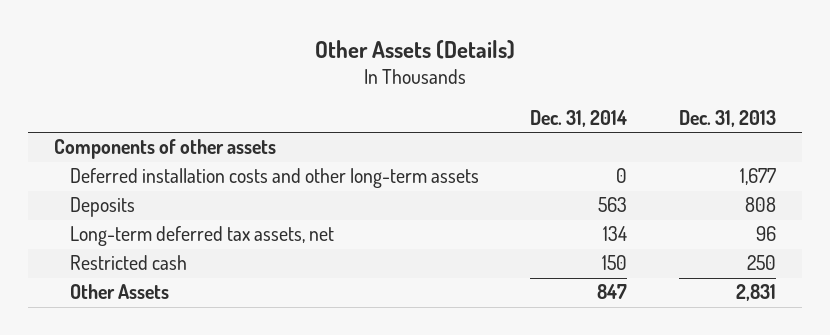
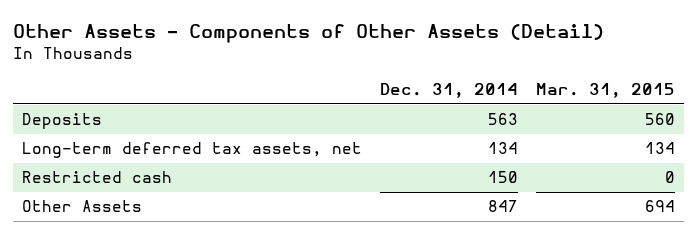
[314,39,515,59] Other Assets (Details) -> [13,23,605,43] Other Assets - Components of Other Assets (Detail)
[679,109,777,127] Dec. 31, 2013 -> none
none -> [536,83,676,99] Mar. 31, 2015
[53,139,276,160] Components of other assets -> none
[69,168,479,189] Deferred installation costs and other long-term assets -> none

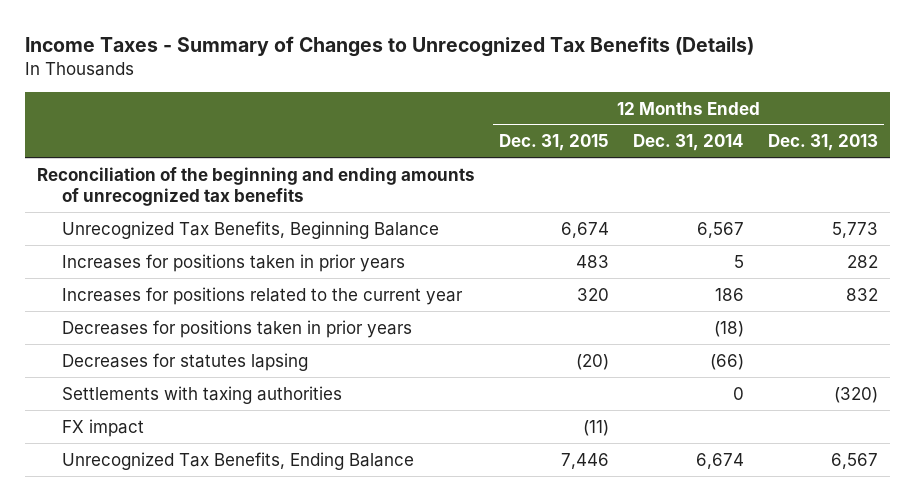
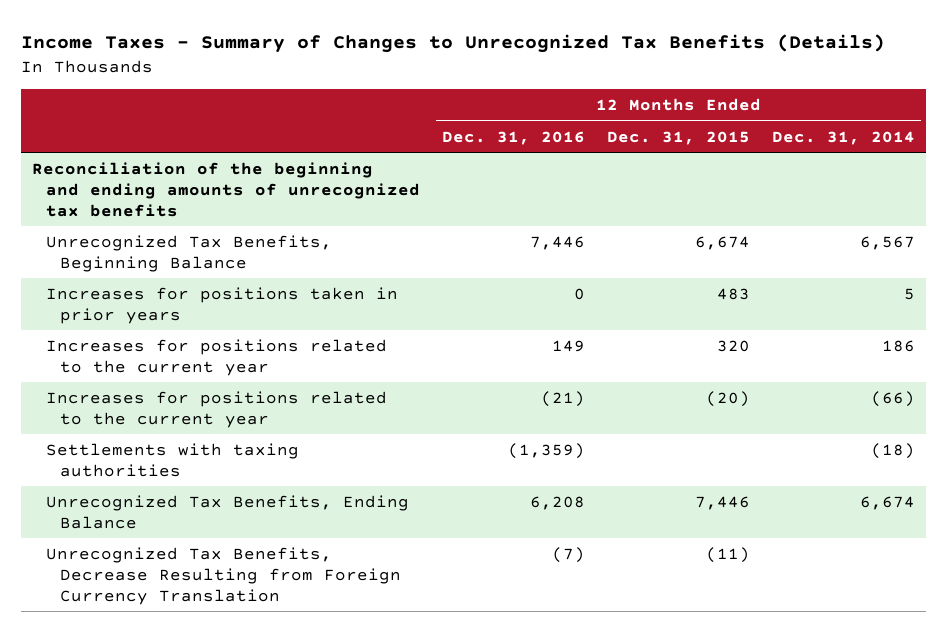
[768,134,879,152] Dec. 31, 2013 -> none
none -> [441,130,585,145] Dec. 31, 2016
[61,319,412,338] Decreases for positions taken in prior years -> none
[61,418,144,437] FX impact -> none
[61,352,308,371] Decreases for statutes lapsing -> [45,390,387,428] Increases for positions related to the current year
[733,386,745,400] 0 -> [871,442,916,459] (18)
none -> [45,546,401,605] Unrecognized Tax Benefits, Decrease Resulting from Foreign Currency Translation

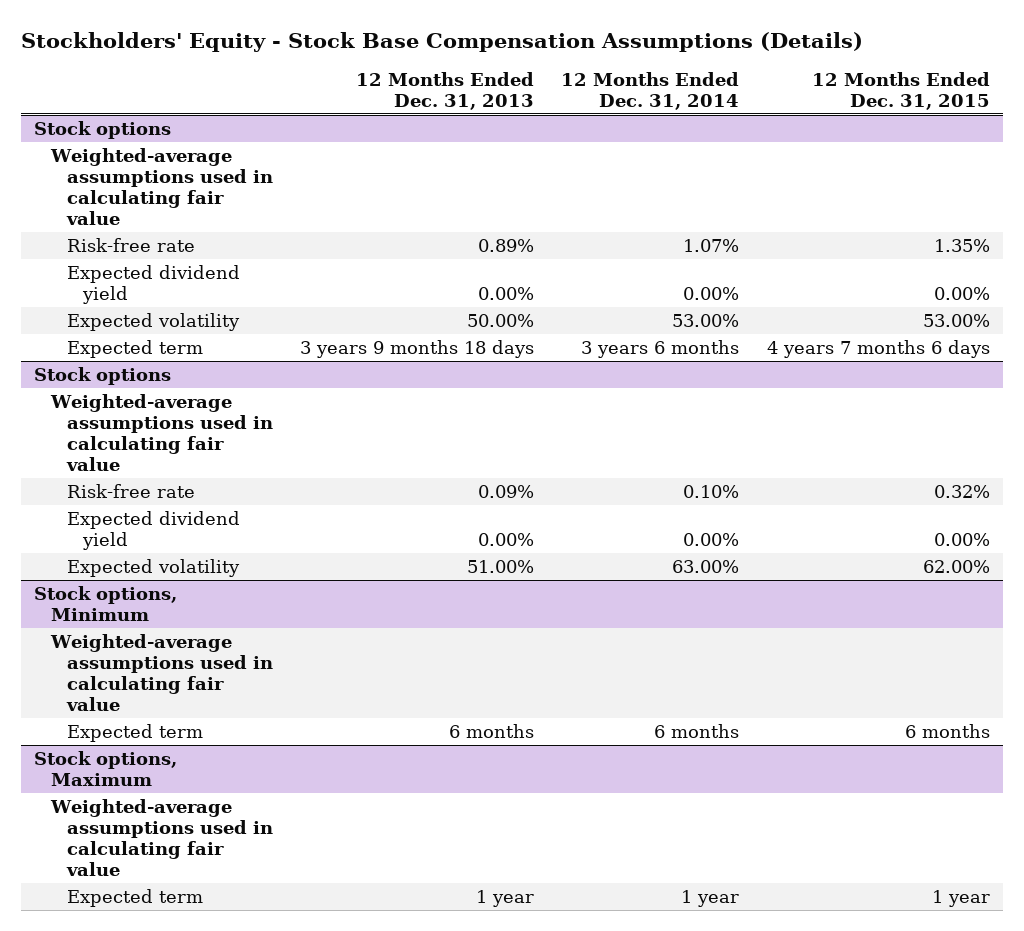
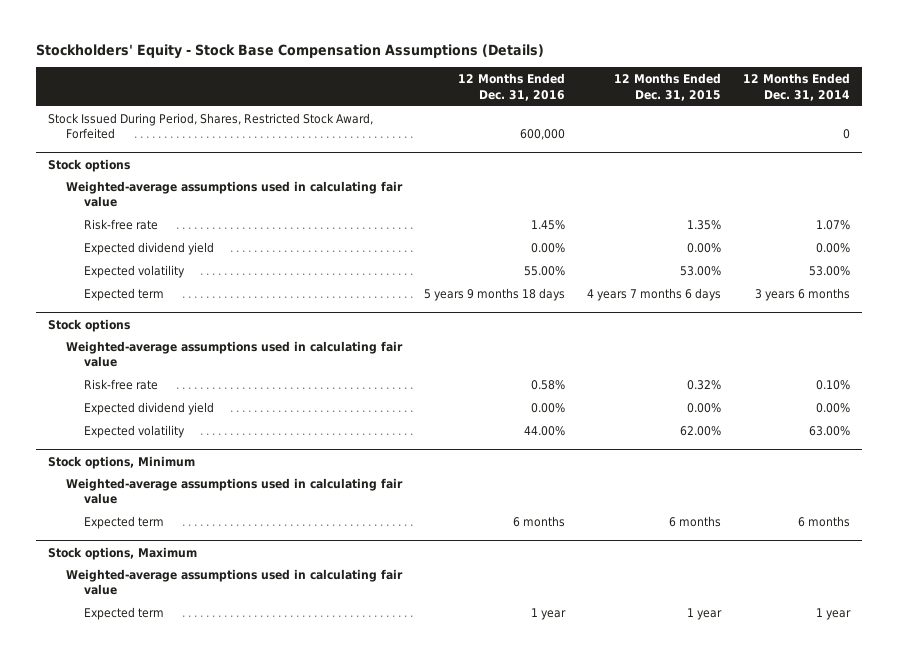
[356,71,535,110] 12 Months Ended Dec. 31, 2013 -> none
none -> [458,73,566,101] 12 Months Ended Dec. 31, 2016
none -> [47,112,373,140] Stock Issued During Period, Shares, Restricted Stock Award, Forfeited

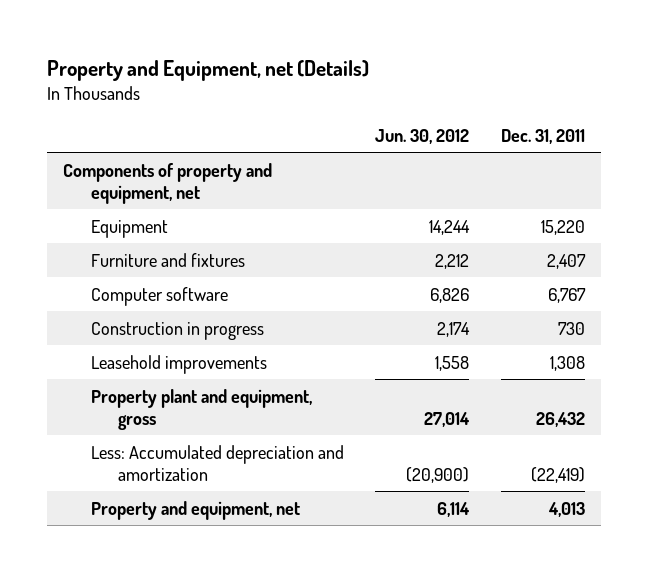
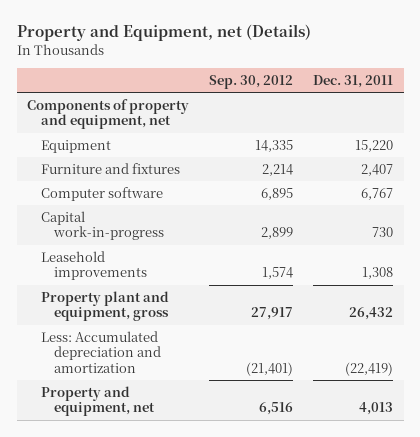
[375,129,470,145] Jun. 30, 2012 -> none
none -> [209,74,294,89] Sep. 30, 2012
[90,321,264,340] Construction in progress -> [40,210,165,241] Capital work-in-progress

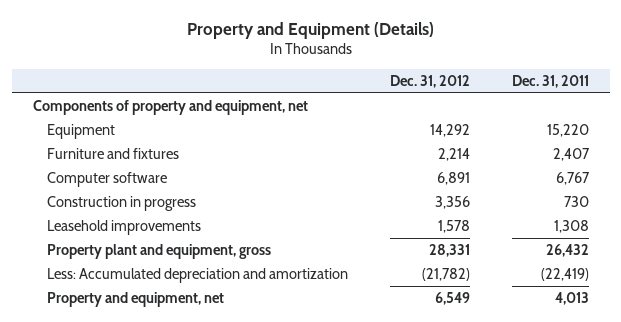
[16,24,311,42] Property and Equipment, net (Details) -> [186,21,434,39] Property and Equipment (Details)
[209,74,294,89] Sep. 30, 2012 -> none
none -> [390,74,471,88] Dec. 31, 2012
[40,210,165,241] Capital work-in-progress -> [47,196,197,212] Construction in progress

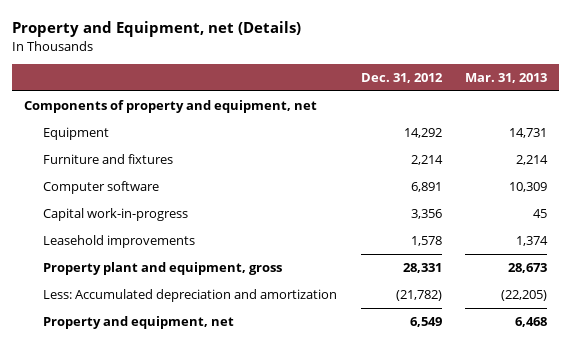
[186,21,434,39] Property and Equipment (Details) -> [12,21,302,38] Property and Equipment, net (Details)
[511,74,589,88] Dec. 31, 2011 -> none
none -> [465,73,548,84] Mar. 31, 2013
[47,196,197,212] Construction in progress -> [42,208,188,222] Capital work-in-progress

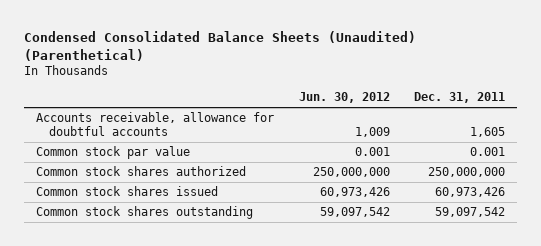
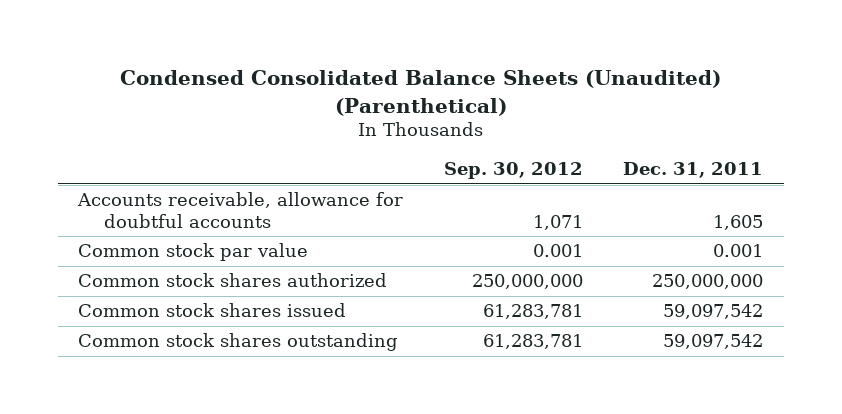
[298,92,390,104] Jun. 30, 2012 -> none
none -> [443,162,583,180] Sep. 30, 2012
[435,187,506,198] 60,973,426 -> [663,304,764,320] 59,097,542

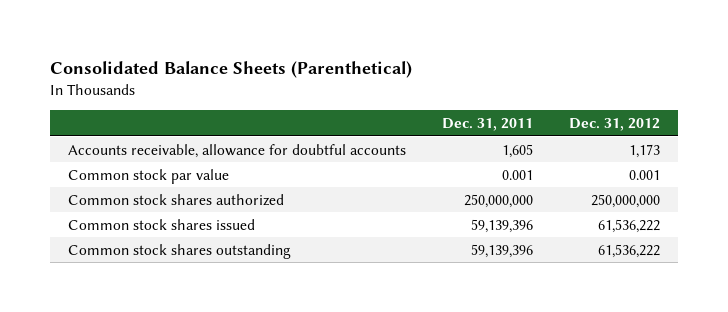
[119,70,721,116] Condensed Consolidated Balance Sheets (Unaudited) (Parenthetical) -> [49,60,412,78] Consolidated Balance Sheets (Parenthetical)
[443,162,583,180] Sep. 30, 2012 -> none
none -> [569,117,661,131] Dec. 31, 2012
[663,304,764,320] 59,097,542 -> [471,218,534,233] 59,139,396
[663,334,764,350] 59,097,542 -> [471,243,534,258] 59,139,396

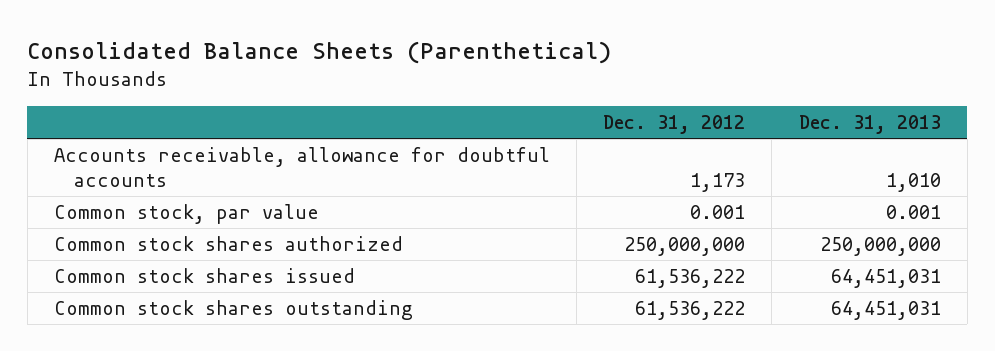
[442,117,534,131] Dec. 31, 2011 -> none
none -> [798,115,941,135] Dec. 31, 2013
[67,168,229,184] Common stock par value -> [54,203,320,224] Common stock, par value

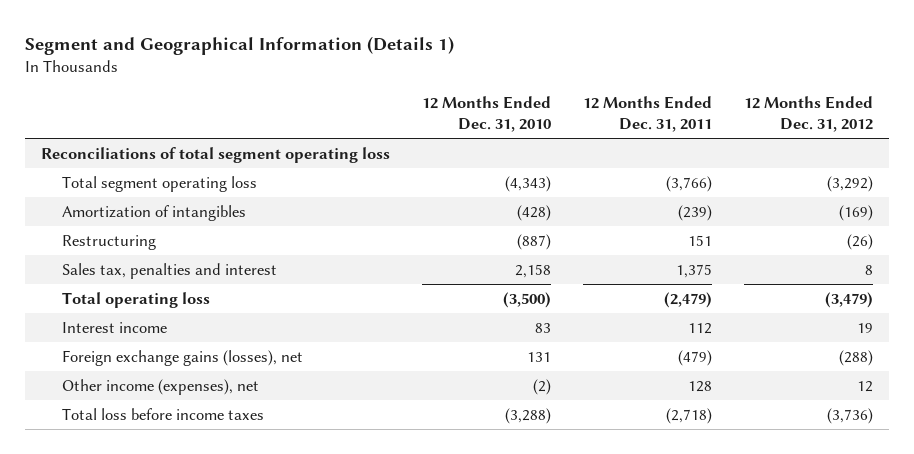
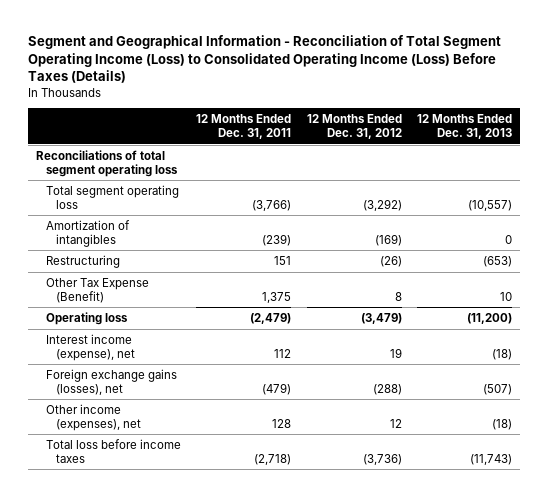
[25,36,455,56] Segment and Geographical Information (Details 1) -> [28,34,502,84] Segment and Geographical Information - Reconciliation of Total Segment Operating Income (Loss) to Consolidated Operating Income (Loss) Before Taxes (Details)
[422,96,552,133] 12 Months Ended Dec. 31, 2010 -> none
none -> [417,114,513,139] 12 Months Ended Dec. 31, 2013
[62,262,278,279] Sales tax, penalties and interest -> [45,278,149,303] Other Tax Expense (Benefit)
[62,291,211,308] Total operating loss -> [45,312,128,326] Operating loss
[62,321,168,333] Interest income -> [45,334,135,361] Interest income (expense), net

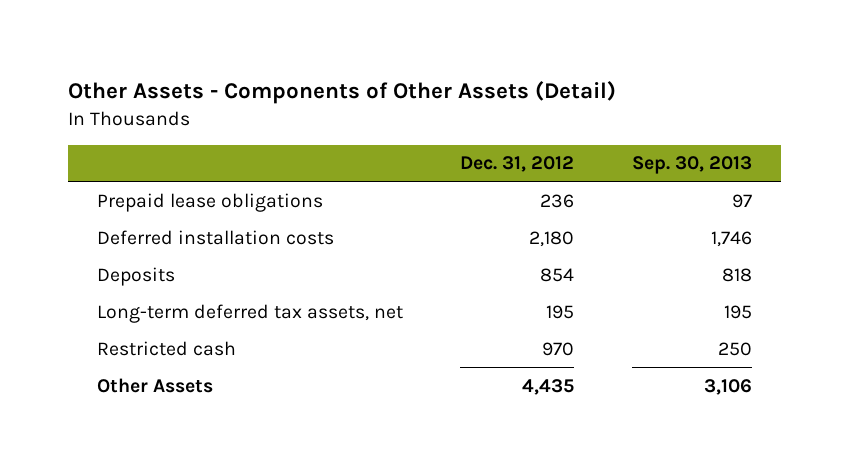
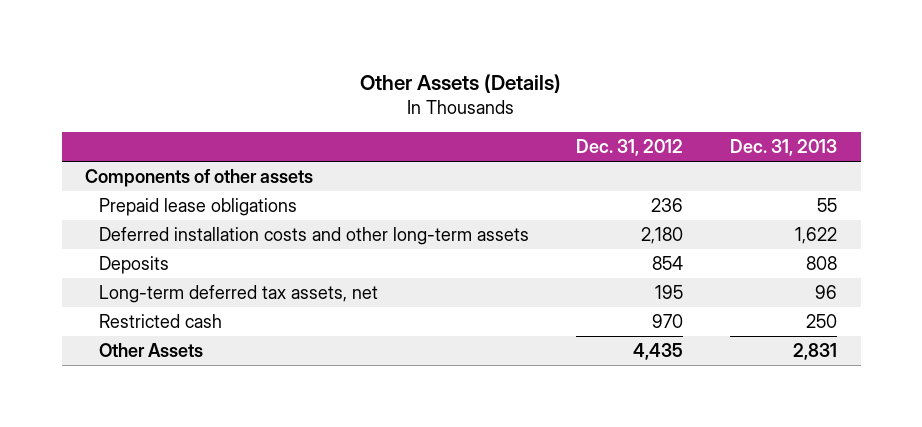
[67,81,616,105] Other Assets - Components of Other Assets (Detail) -> [360,73,562,93] Other Assets (Details)
[632,156,753,175] Sep. 30, 2013 -> none
none -> [730,139,838,157] Dec. 31, 2013
none -> [85,169,314,188] Components of other assets
[96,229,334,245] Deferred installation costs -> [98,227,529,246] Deferred installation costs and other long-term assets

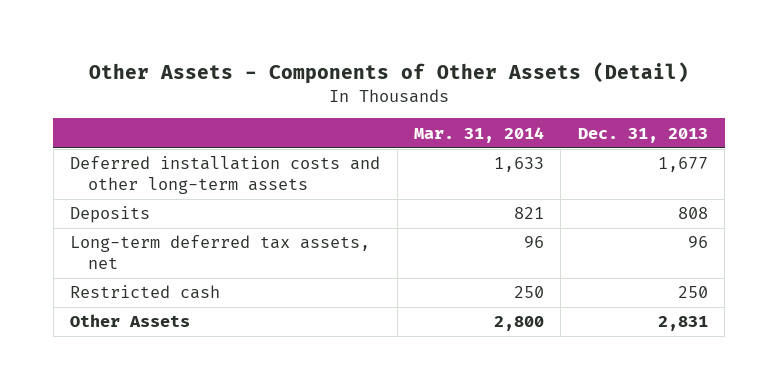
[360,73,562,93] Other Assets (Details) -> [89,62,690,85] Other Assets - Components of Other Assets (Detail)
[575,139,683,157] Dec. 31, 2012 -> none
none -> [414,126,545,143] Mar. 31, 2014
[85,169,314,188] Components of other assets -> none
[98,198,297,217] Prepaid lease obligations -> none
[795,227,838,245] 1,622 -> [657,157,708,173] 1,677

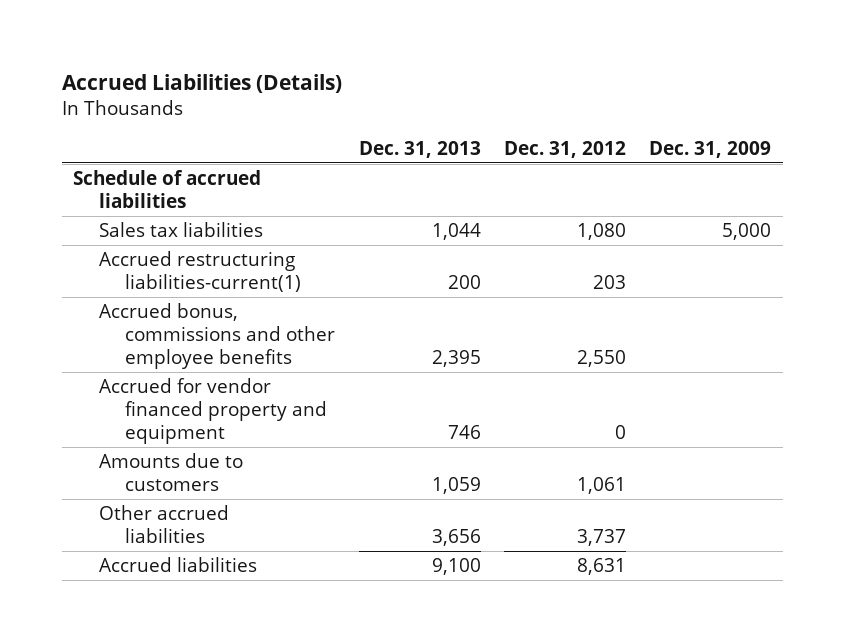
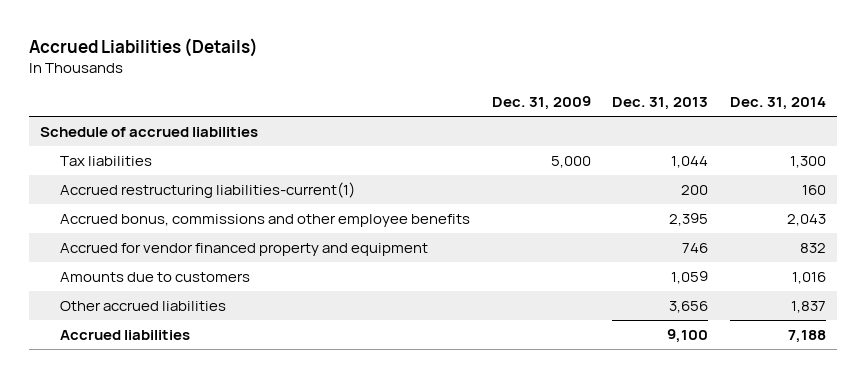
[503,140,626,158] Dec. 31, 2012 -> none
none -> [729,97,826,111] Dec. 31, 2014
[99,222,264,238] Sales tax liabilities -> [60,155,153,166] Tax liabilities

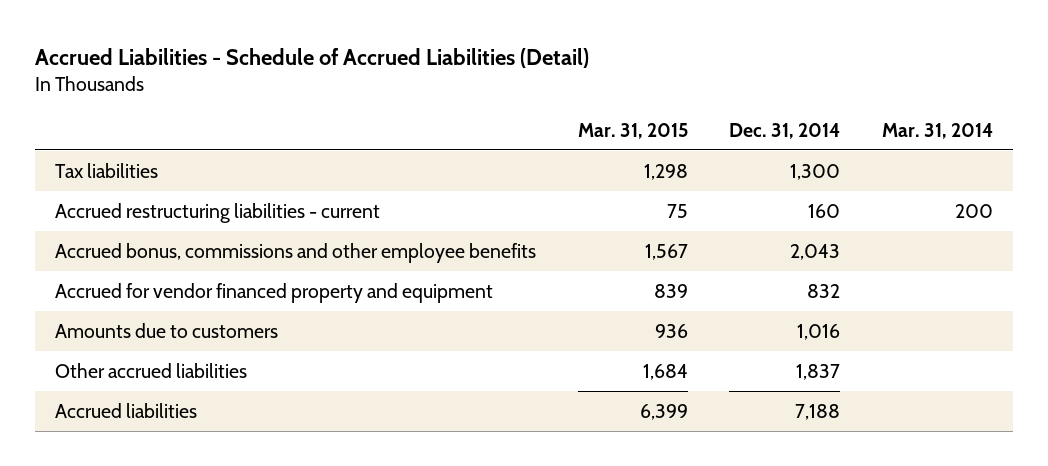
[29,37,259,57] Accrued Liabilities (Details) -> [34,47,589,68] Accrued Liabilities - Schedule of Accrued Liabilities (Detail)
[491,96,591,111] Dec. 31, 2009 -> none
[612,97,709,111] Dec. 31, 2013 -> none
none -> [577,122,688,139] Mar. 31, 2015
none -> [881,122,993,139] Mar. 31, 2014
[40,126,259,137] Schedule of accrued liabilities -> none
[60,181,356,198] Accrued restructuring liabilities-current(1) -> [55,202,381,223] Accrued restructuring liabilities - current

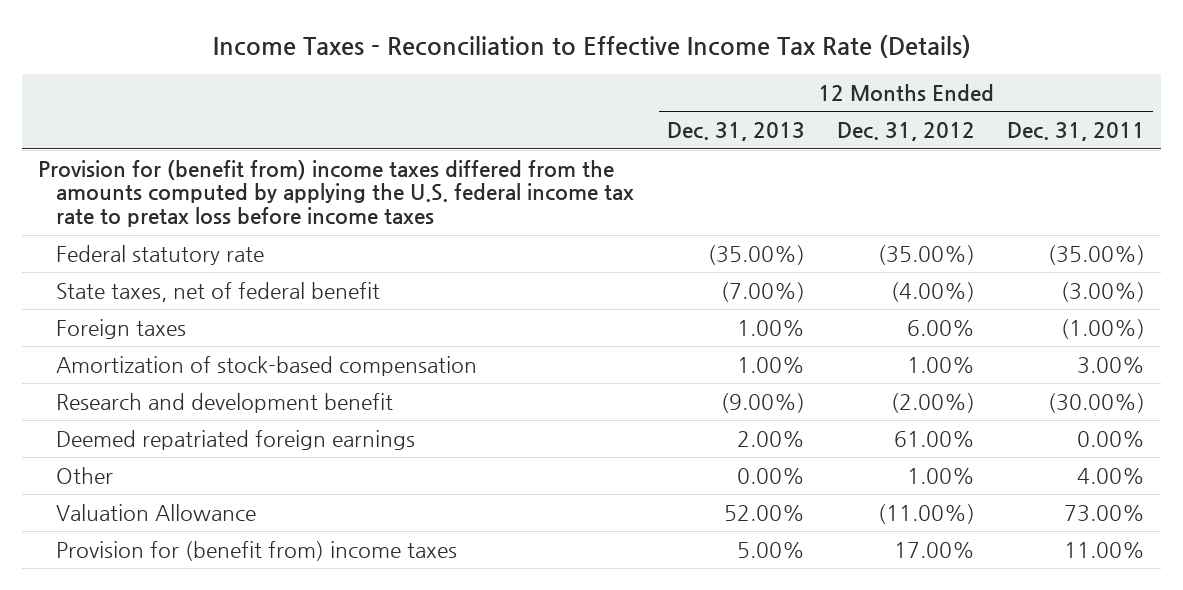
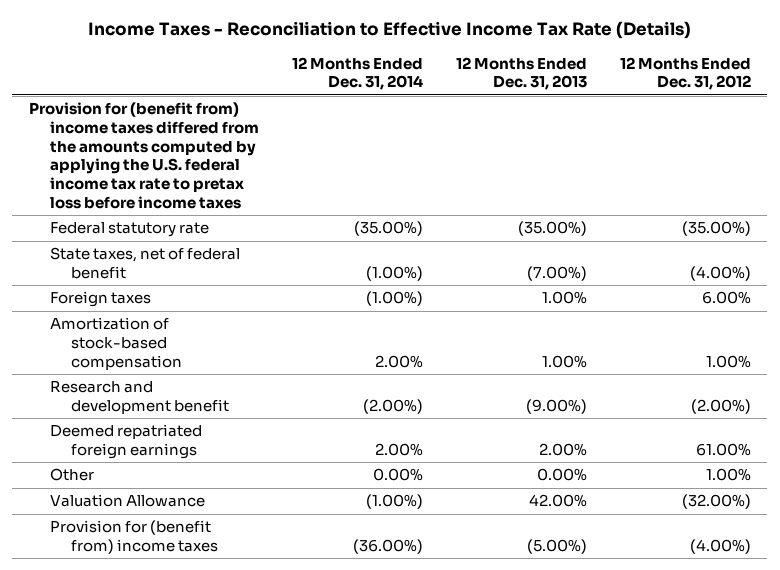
[1007,122,1146,142] Dec. 31, 2011 -> none
none -> [292,56,424,91] 12 Months Ended Dec. 31, 2014
[723,504,805,521] 52.00% -> [528,494,587,508] 42.00%
[877,503,975,524] (11.00%) -> [681,494,751,510] (32.00%)
[736,541,805,558] 5.00% -> [526,538,587,554] (5.00%)
[893,541,975,558] 17.00% -> [689,538,751,554] (4.00%)

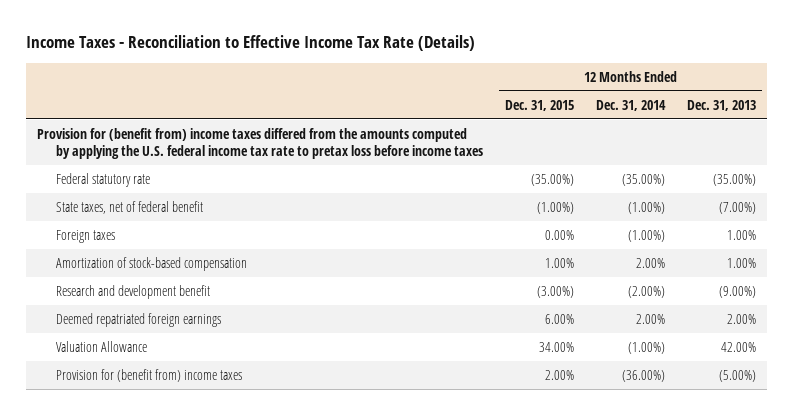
[619,56,751,91] 12 Months Ended Dec. 31, 2012 -> none
none -> [504,99,574,111] Dec. 31, 2015
[50,468,95,482] Other -> none

